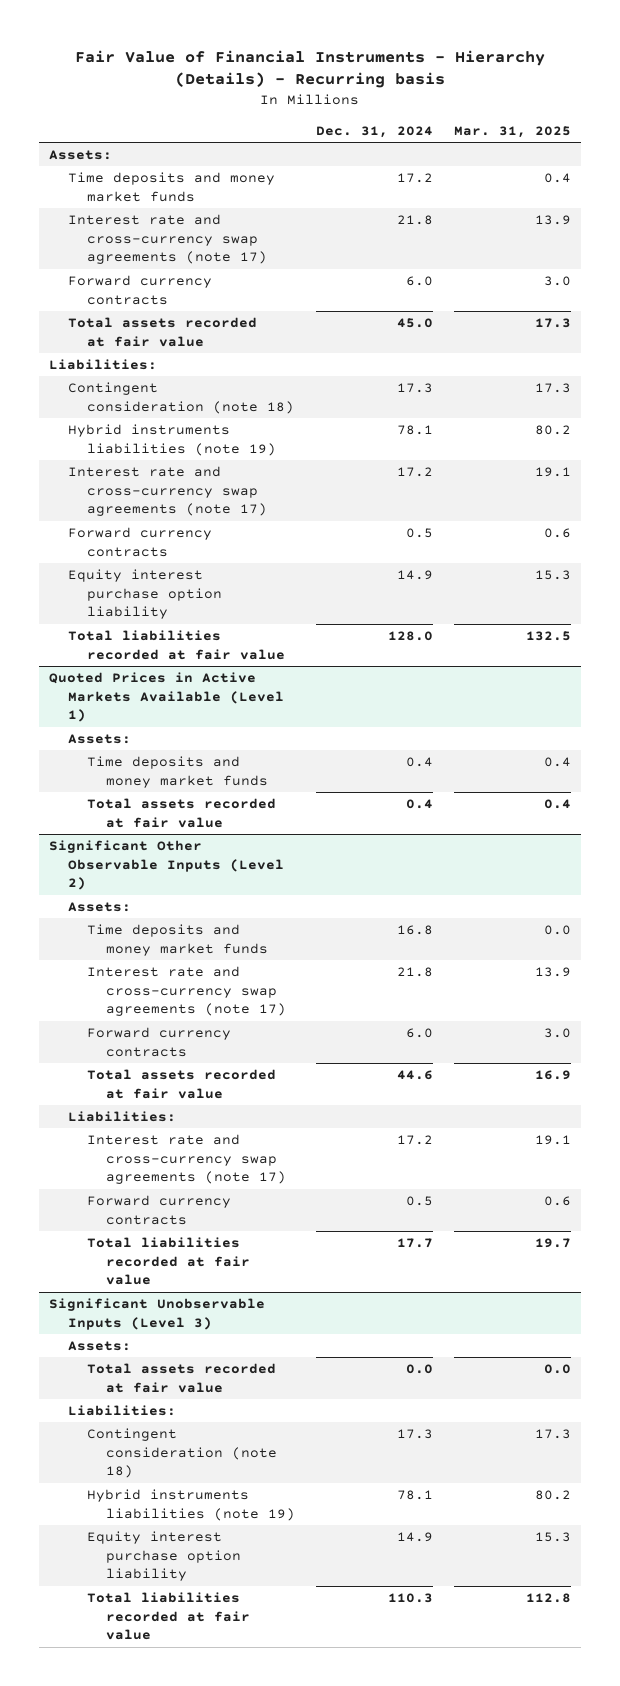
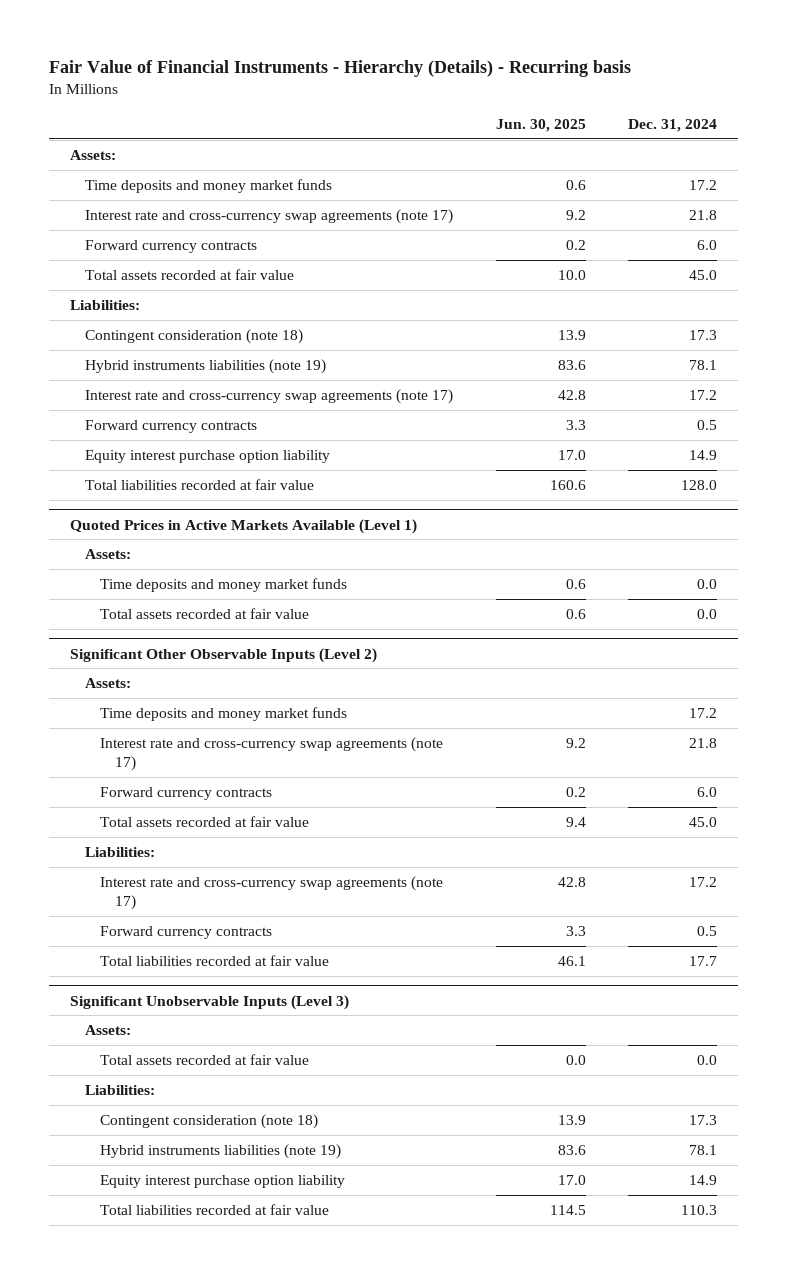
[453,125,571,138] Mar. 31, 2025 -> none
none -> [495,118,586,132] Jun. 30, 2025
[406,756,434,767] 0.4 -> [697,578,718,589] 0.0
[406,798,434,809] 0.4 -> [697,608,718,619] 0.0
[397,924,434,935] 16.8 -> [689,707,718,718] 17.2
[397,1069,434,1080] 44.6 -> [689,816,718,827] 45.0

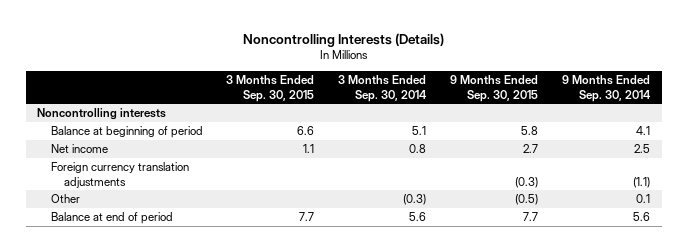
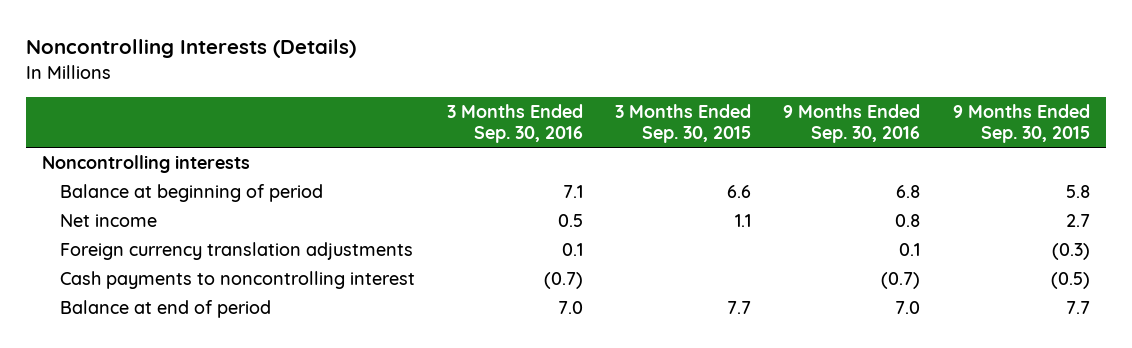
[338,75,428,102] 3 Months Ended Sep. 30, 2014 -> none
[561,75,651,102] 9 Months Ended Sep. 30, 2014 -> none
none -> [447,103,584,144] 3 Months Ended Sep. 30, 2016
none -> [783,103,921,144] 9 Months Ended Sep. 30, 2016
[50,194,80,204] Other -> none
none -> [60,270,416,289] Cash payments to noncontrolling interest

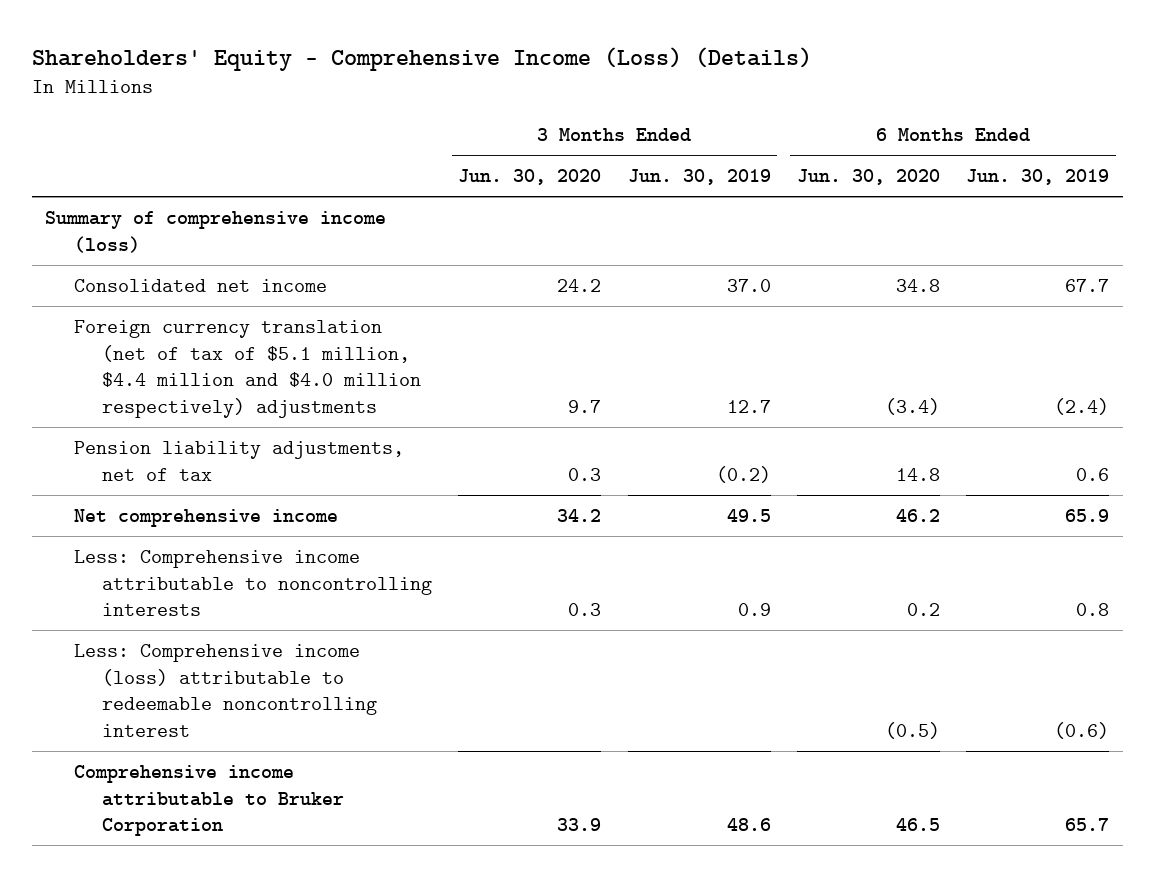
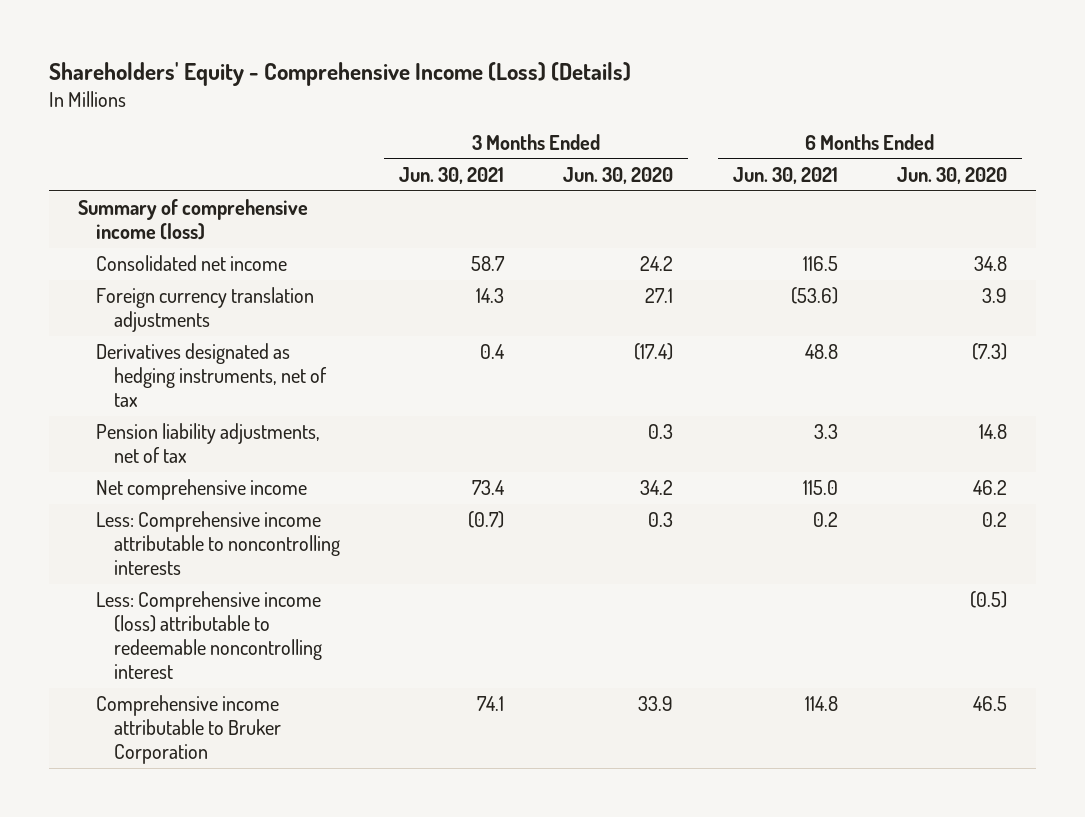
[627,169,771,186] Jun. 30, 2019 -> none
[966,169,1110,186] Jun. 30, 2019 -> none
none -> [399,167,505,185] Jun. 30, 2021
none -> [732,167,838,185] Jun. 30, 2021
[73,319,421,419] Foreign currency translation (net of tax of $5.1 million, $4.4 million and $4.0 million respectively) adjustments -> [96,287,315,333] Foreign currency translation adjustments
[568,400,602,414] 9.7 -> [645,288,674,304] 27.1
[885,398,941,416] (3.4) -> [981,288,1007,304] 3.9
none -> [96,343,328,408] Derivatives designated as hedging instruments, net of tax

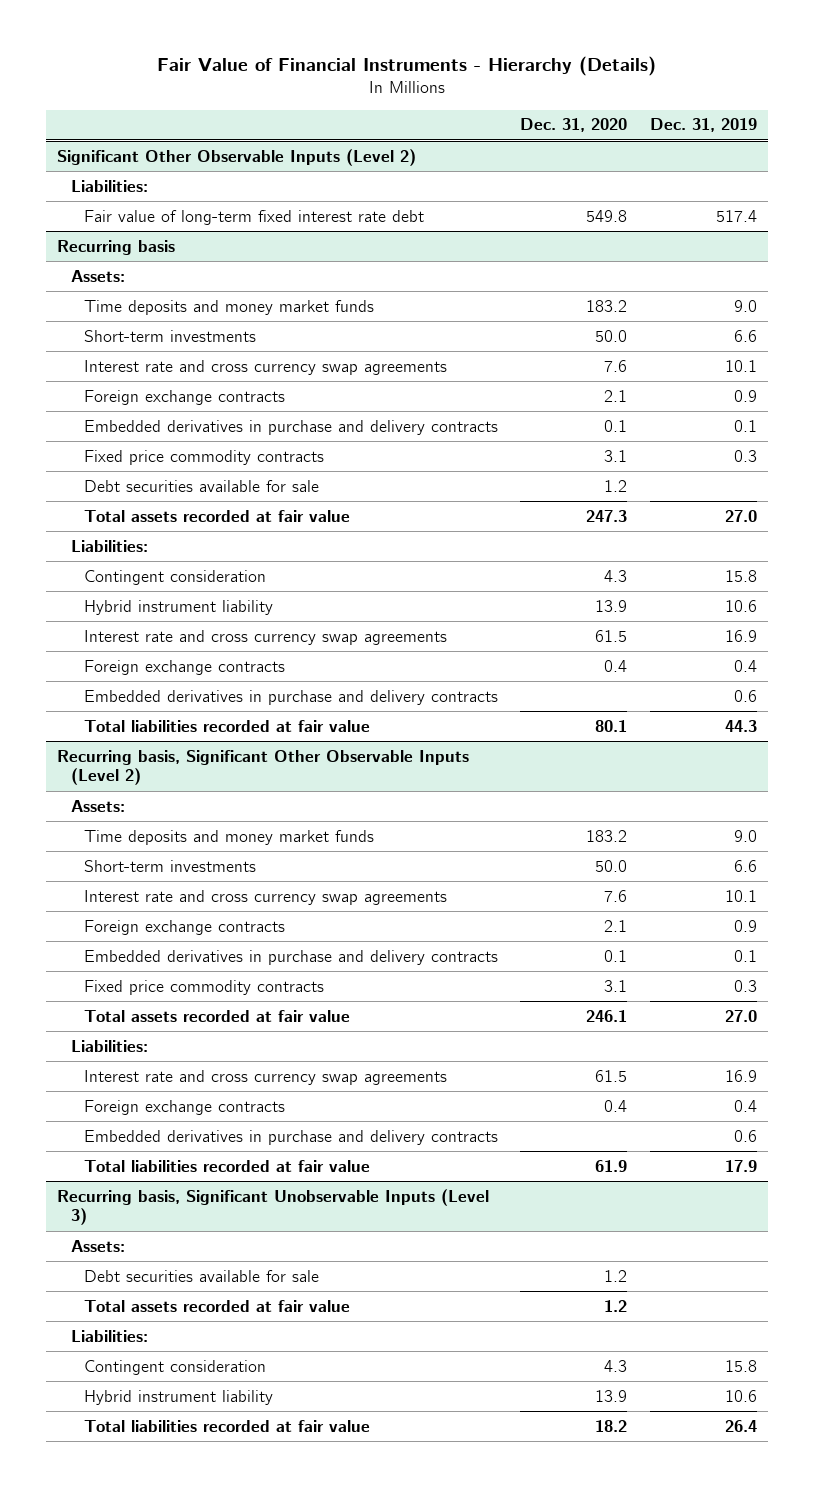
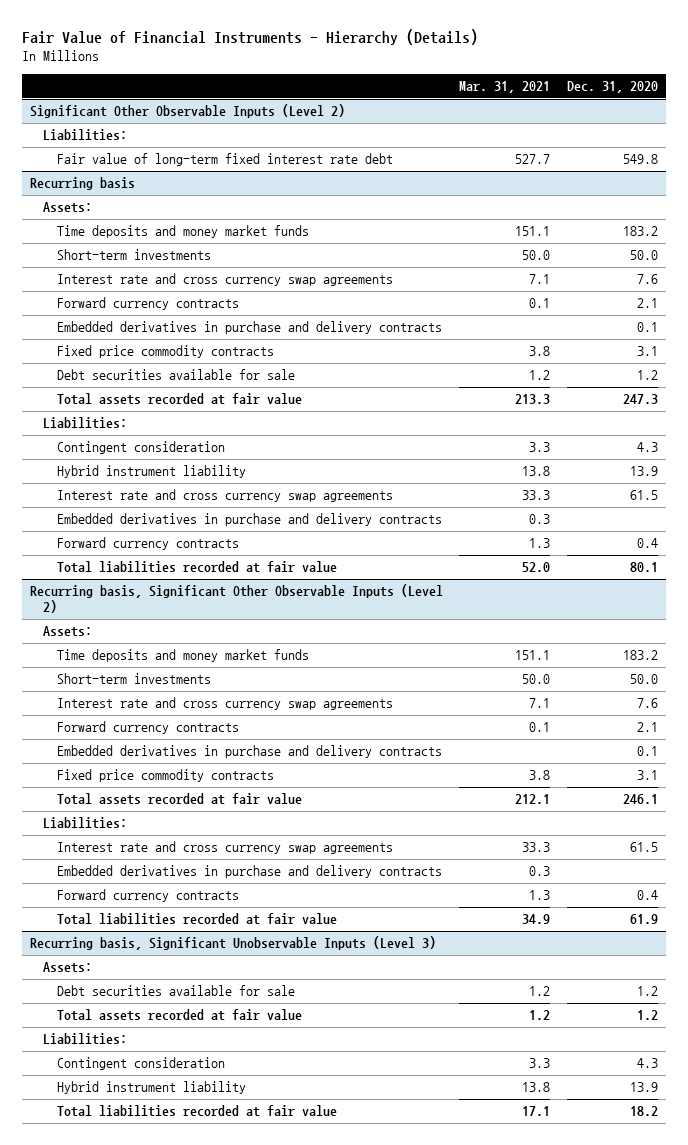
[649,118,757,133] Dec. 31, 2019 -> none
none -> [459,80,551,93] Mar. 31, 2021
[84,389,286,405] Foreign exchange contracts -> [56,297,239,311] Forward currency contracts
[84,659,286,675] Foreign exchange contracts -> none
none -> [56,537,239,551] Forward currency contracts
[84,919,286,935] Foreign exchange contracts -> [56,721,239,735] Forward currency contracts
[84,1099,286,1115] Foreign exchange contracts -> none
none -> [56,889,239,903] Forward currency contracts

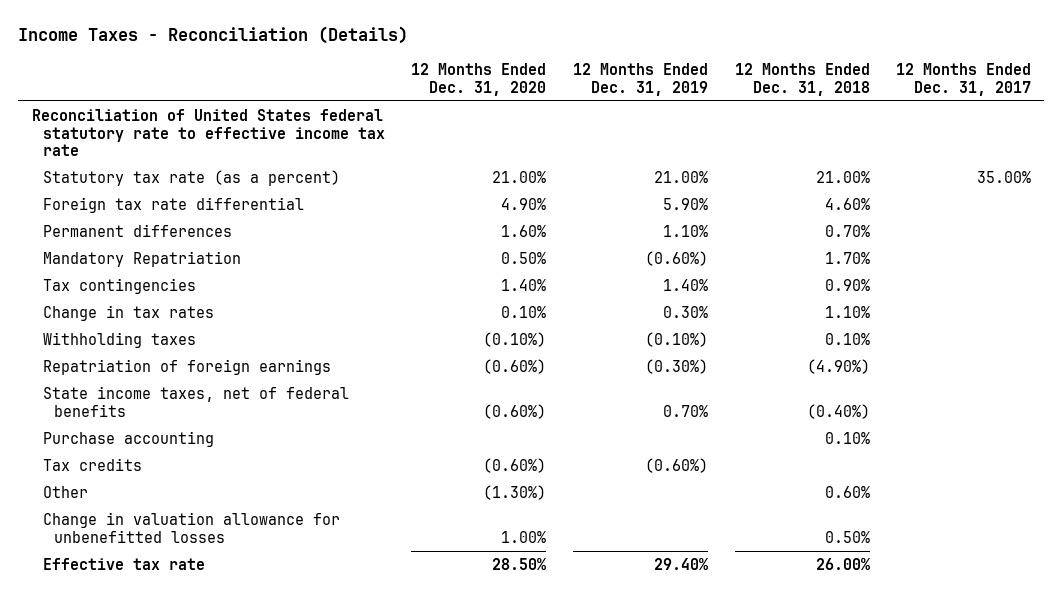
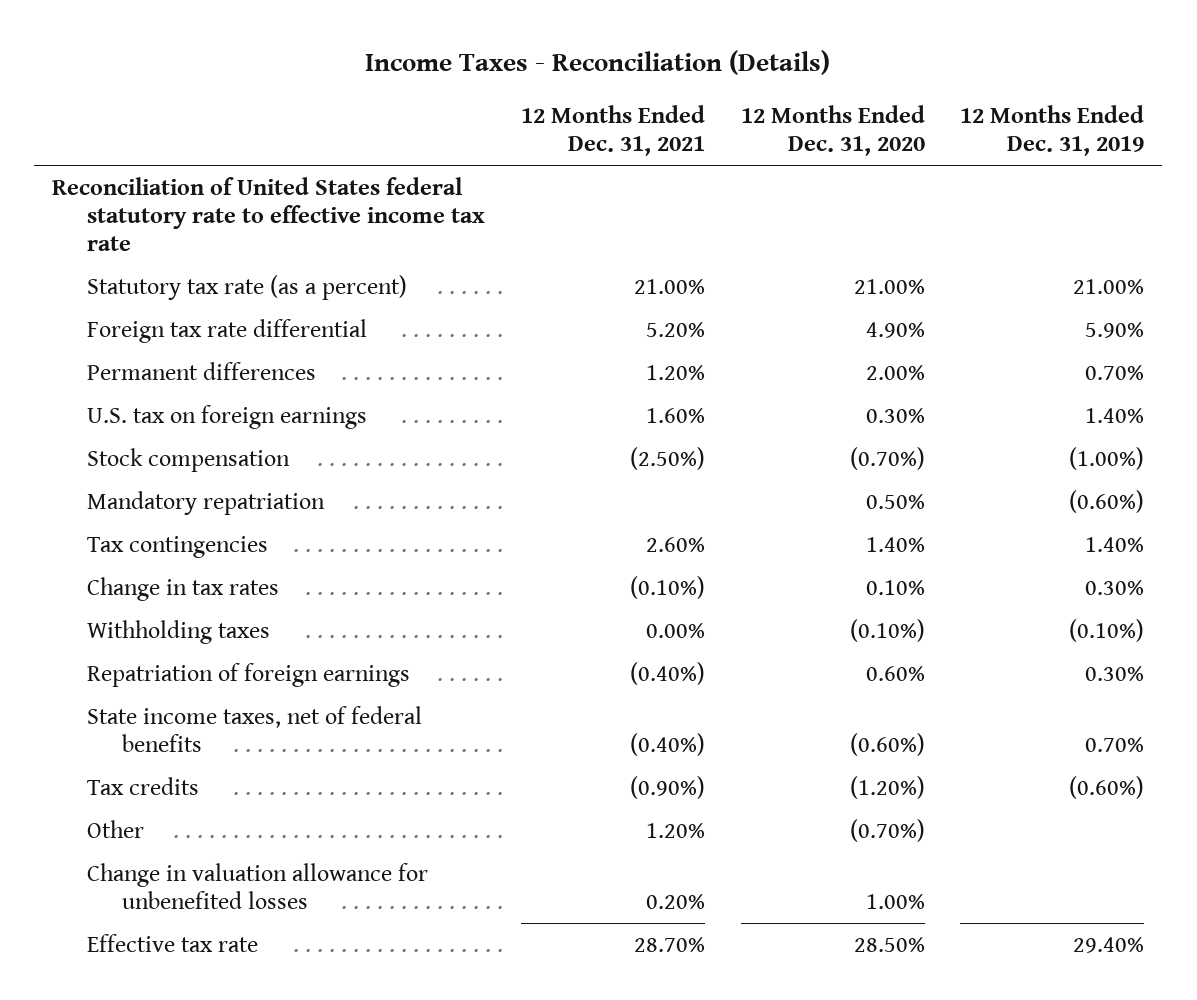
[734,62,870,96] 12 Months Ended Dec. 31, 2018 -> none
[896,62,1032,96] 12 Months Ended Dec. 31, 2017 -> none
none -> [520,105,705,157] 12 Months Ended Dec. 31, 2021
[501,224,547,237] 1.60% -> [865,364,925,380] 2.00%
[662,224,708,237] 1.10% -> [1085,364,1145,380] 0.70%
none -> [87,404,368,429] U.S. tax on foreign earnings
none -> [87,447,291,472] Stock compensation
[42,250,241,267] Mandatory Repatriation -> [87,490,326,515] Mandatory repatriation
[483,358,547,374] (0.60%) -> [865,665,925,681] 0.60%
[644,358,708,374] (0.30%) -> [1085,665,1145,681] 0.30%
[42,430,214,447] Purchase accounting -> none
[483,457,547,473] (0.60%) -> [849,775,925,799] (1.20%)
[483,484,547,500] (1.30%) -> [849,818,925,842] (0.70%)
[42,511,340,543] Change in valuation allowance for unbenefitted losses -> [87,862,429,909] Change in valuation allowance for unbenefited losses

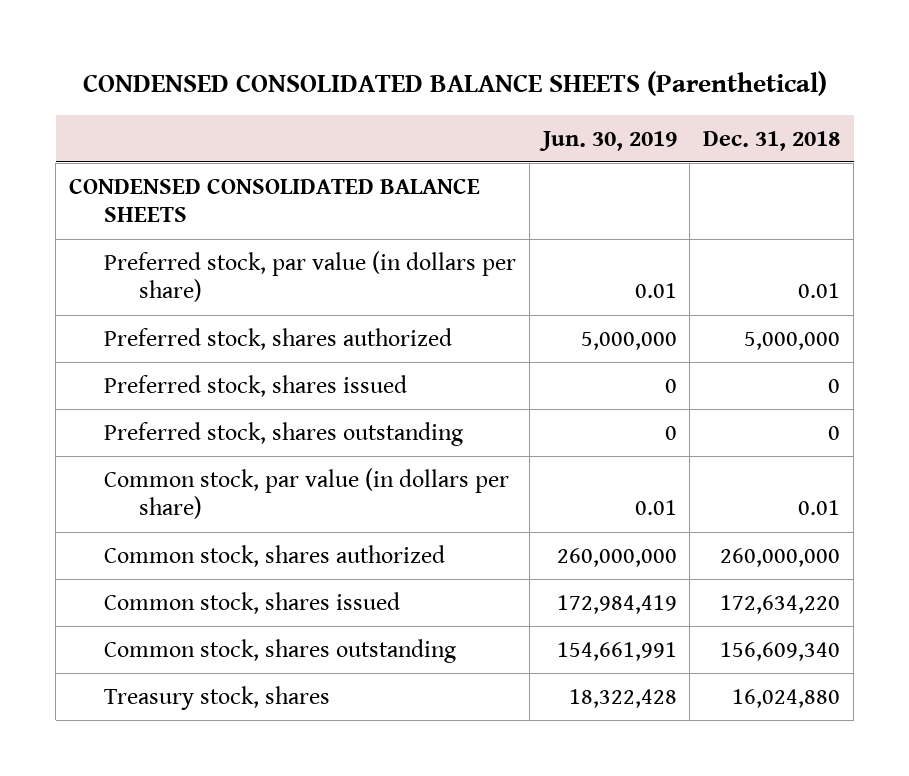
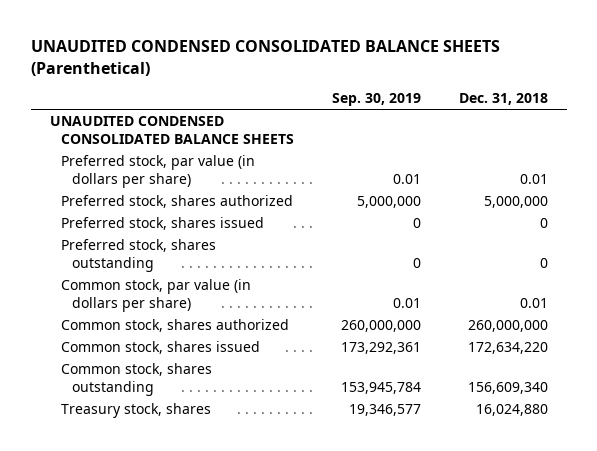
[82,70,827,96] CONDENSED CONSOLIDATED BALANCE SHEETS (Parenthetical) -> [30,40,500,76] UNAUDITED CONDENSED CONSOLIDATED BALANCE SHEETS (Parenthetical)
[538,130,677,151] Jun. 30, 2019 -> none
none -> [331,93,421,107] Sep. 30, 2019
[68,178,480,223] CONDENSED CONSOLIDATED BALANCE SHEETS -> [49,115,294,144] UNAUDITED CONDENSED CONSOLIDATED BALANCE SHEETS

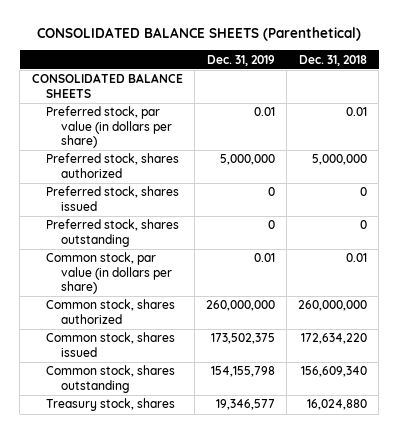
[30,40,500,76] UNAUDITED CONDENSED CONSOLIDATED BALANCE SHEETS (Parenthetical) -> [37,27,362,42] CONSOLIDATED BALANCE SHEETS (Parenthetical)
[331,93,421,107] Sep. 30, 2019 -> none
none -> [206,54,275,66] Dec. 31, 2019
[49,115,294,144] UNAUDITED CONDENSED CONSOLIDATED BALANCE SHEETS -> [31,73,183,98] CONSOLIDATED BALANCE SHEETS

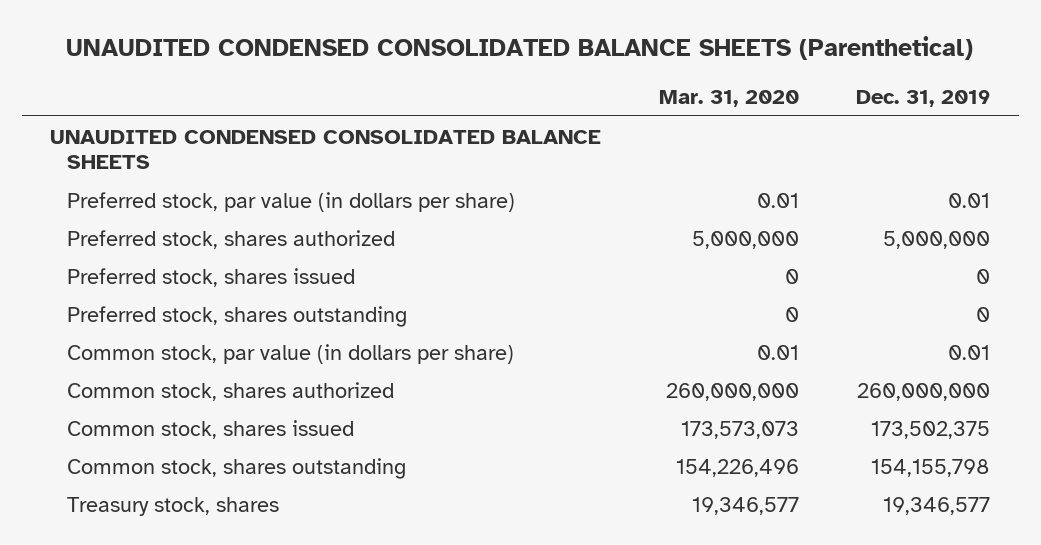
[37,27,362,42] CONSOLIDATED BALANCE SHEETS (Parenthetical) -> [66,35,974,60] UNAUDITED CONDENSED CONSOLIDATED BALANCE SHEETS (Parenthetical)
[299,54,368,66] Dec. 31, 2018 -> none
none -> [658,90,799,108] Mar. 31, 2020
[31,73,183,98] CONSOLIDATED BALANCE SHEETS -> [50,129,602,170] UNAUDITED CONDENSED CONSOLIDATED BALANCE SHEETS

